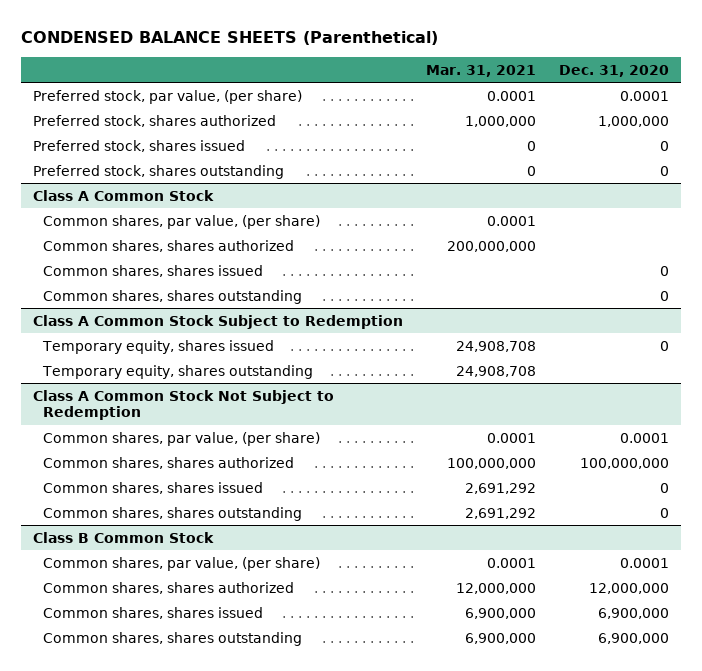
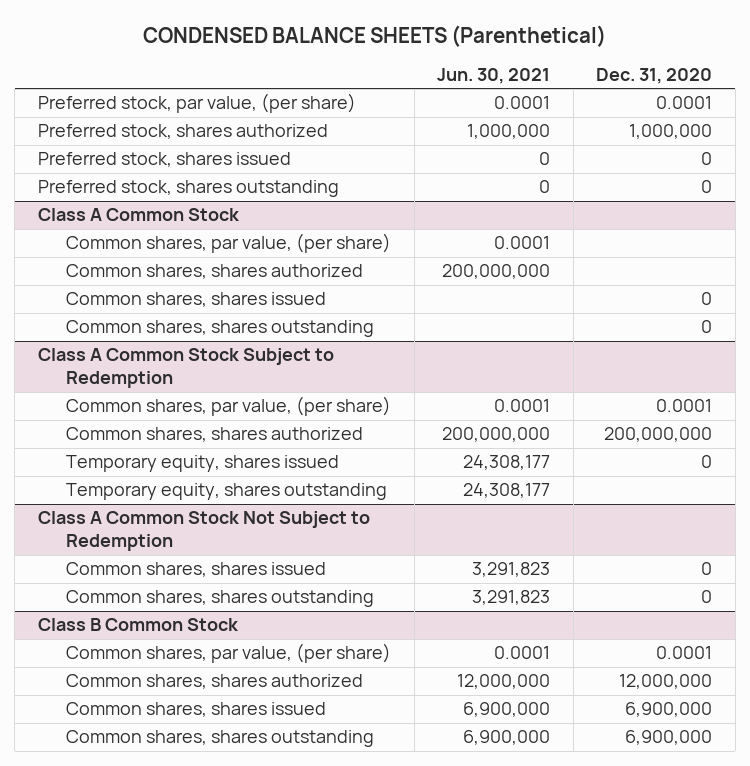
[425,64,536,77] Mar. 31, 2021 -> none
none -> [437,67,551,84] Jun. 30, 2021
none -> [66,396,392,417] Common shares, par value, (per share)
none -> [66,427,364,443] Common shares, shares authorized
[42,431,320,446] Common shares, par value, (per share) -> none
[42,456,294,469] Common shares, shares authorized -> none

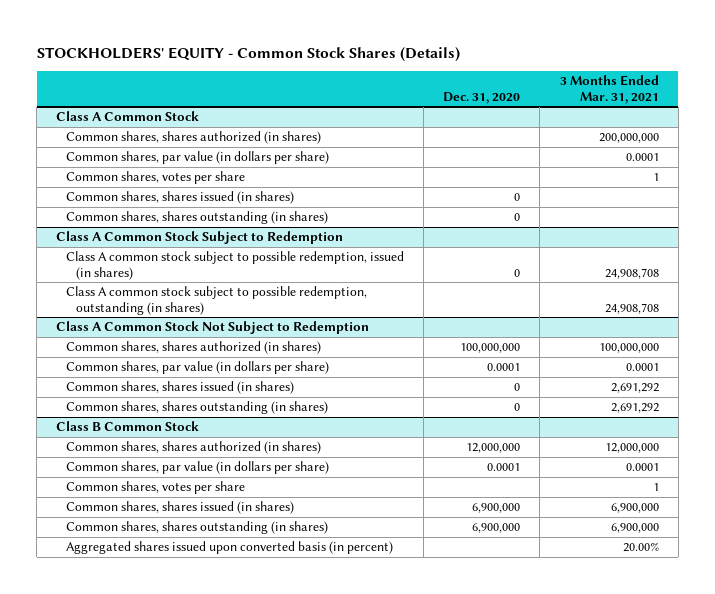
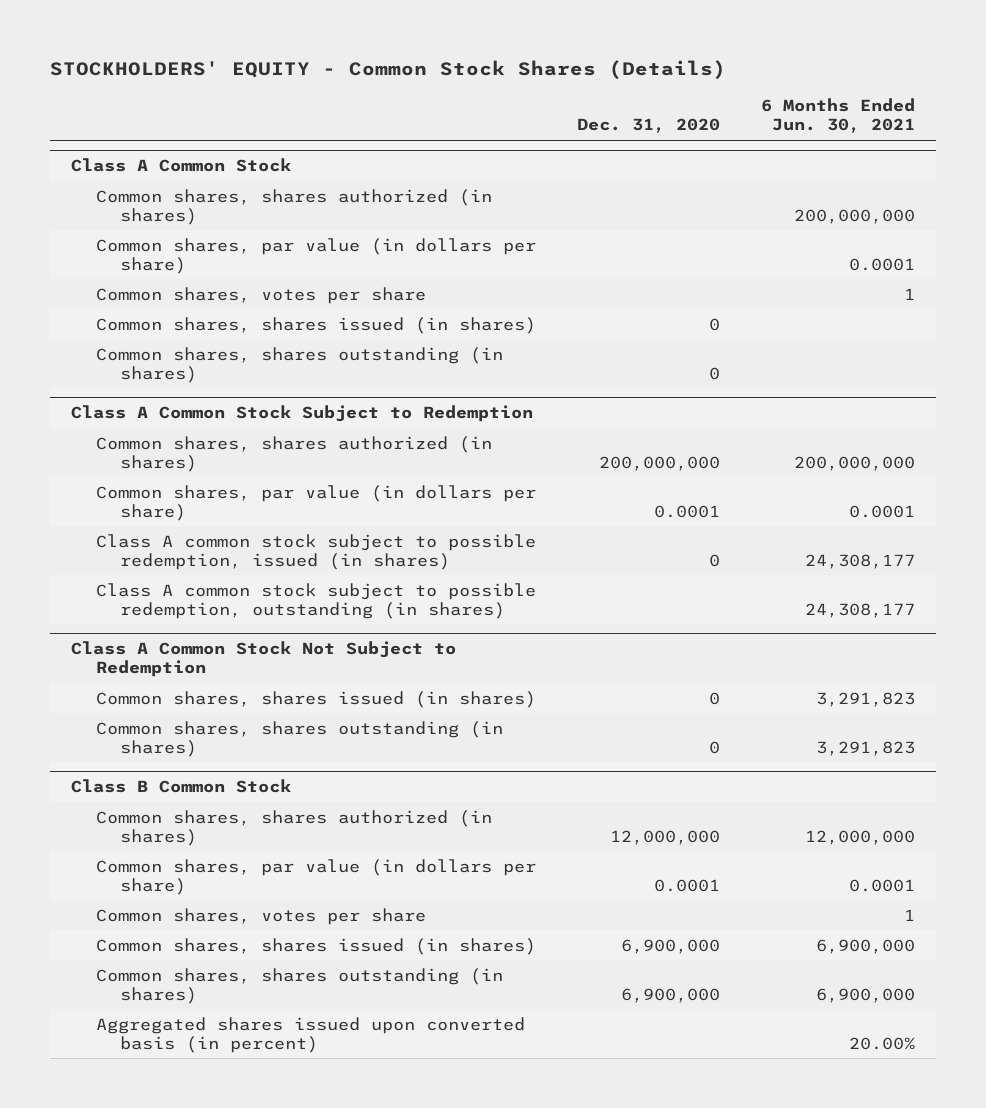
[559,74,659,104] 3 Months Ended Mar. 31, 2021 -> none
none -> [761,98,916,134] 6 Months Ended Jun. 30, 2021
none -> [95,435,492,472] Common shares, shares authorized (in shares)
none -> [95,484,536,521] Common shares, par value (in dollars per share)
[66,341,322,355] Common shares, shares authorized (in shares) -> none
[66,361,330,375] Common shares, par value (in dollars per share) -> none

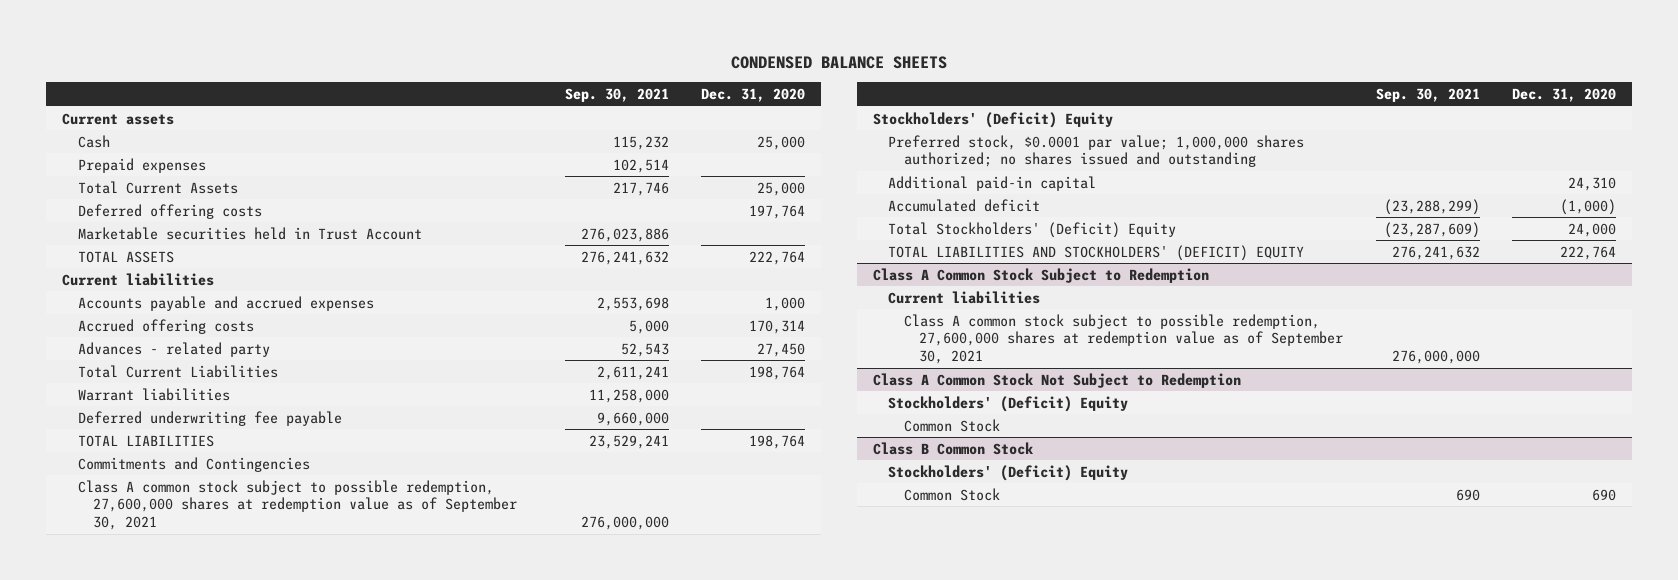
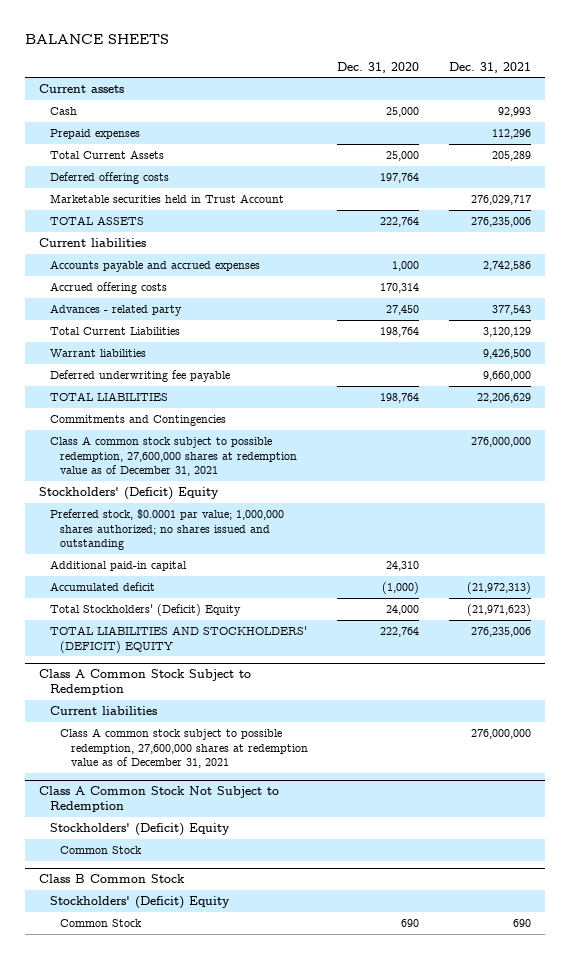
[730,56,947,70] CONDENSED BALANCE SHEETS -> [24,33,169,44] BALANCE SHEETS
[564,88,669,103] Sep. 30, 2021 -> none
none -> [448,61,531,73] Dec. 31, 2021
[77,479,518,531] Class A common stock subject to possible redemption, 27,600,000 shares at redemption value as of September 30, 2021 -> [49,435,298,477] Class A common stock subject to possible redemption, 27,600,000 shares at redemption value as of December 31, 2021
[903,313,1344,365] Class A common stock subject to possible redemption, 27,600,000 shares at redemption value as of September 30, 2021 -> [60,727,308,769] Class A common stock subject to possible redemption, 27,600,000 shares at redemption value as of December 31, 2021

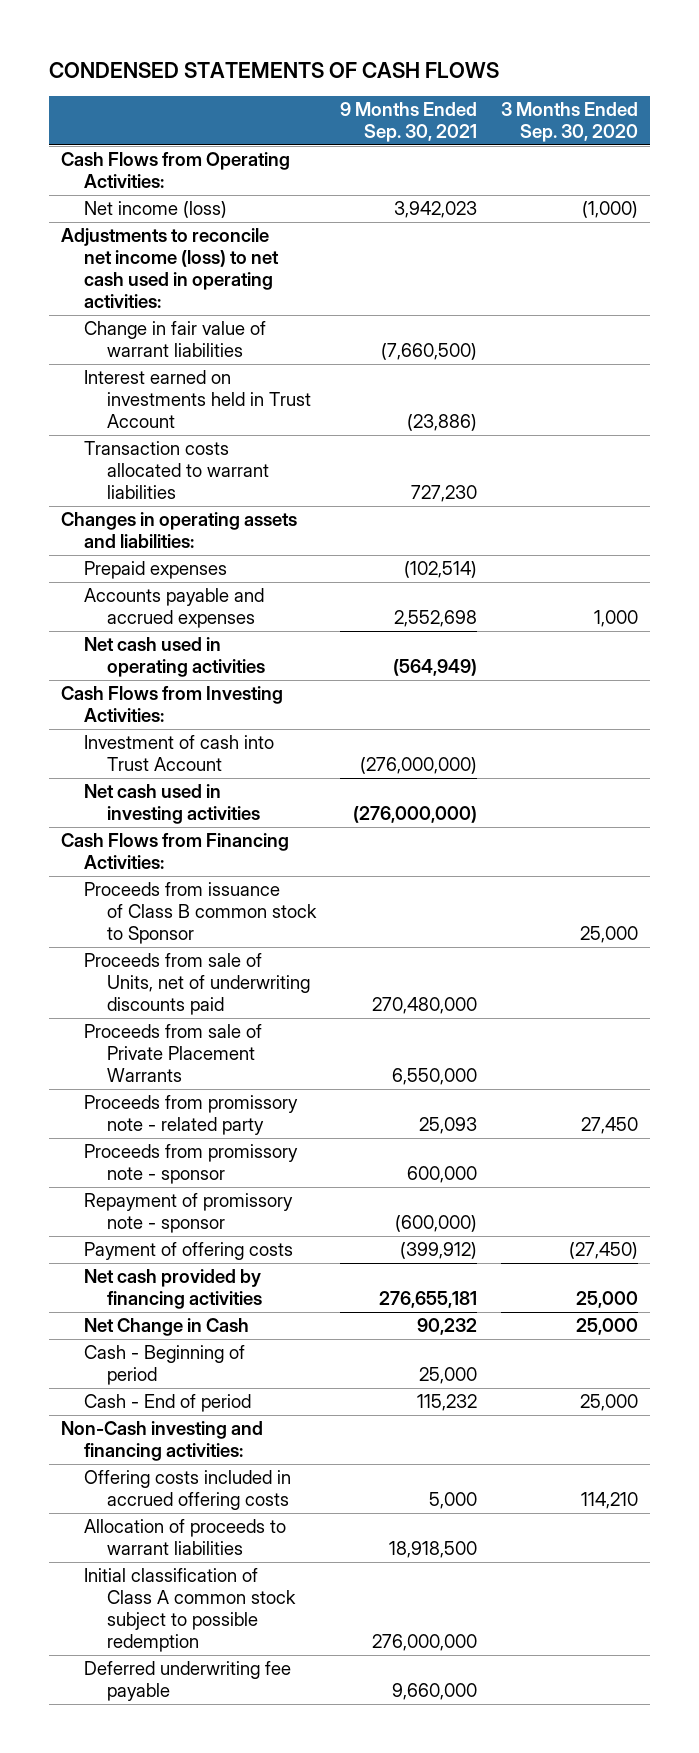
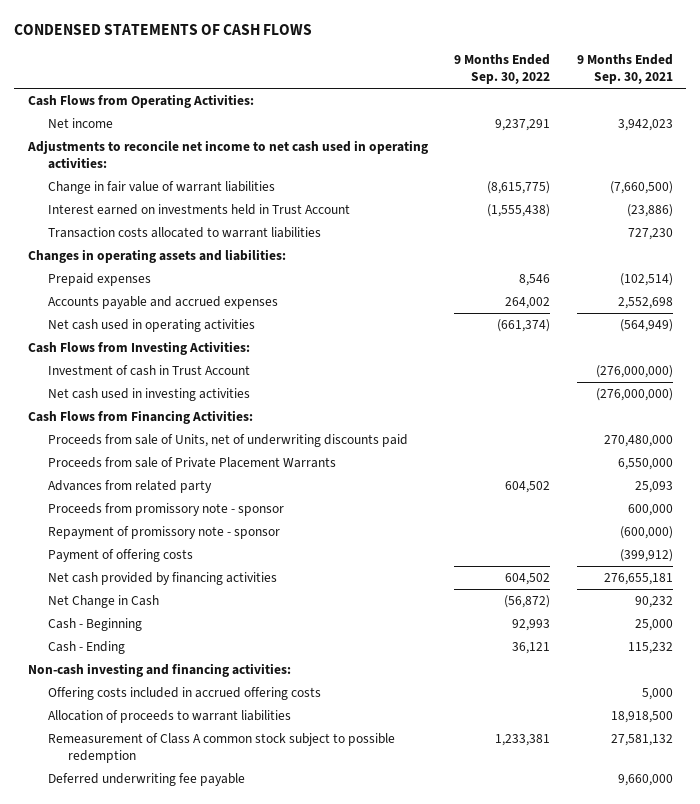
[500,101,638,142] 3 Months Ended Sep. 30, 2020 -> none
none -> [454,54,551,85] 9 Months Ended Sep. 30, 2022
[83,201,227,219] Net income (loss) -> [47,117,113,128] Net income
[61,228,279,309] Adjustments to reconcile net income (loss) to net cash used in operating activities: -> [26,139,428,169] Adjustments to reconcile net income to net cash used in operating activities:
[83,735,274,772] Investment of cash into Trust Account -> [47,364,250,376] Investment of cash in Trust Account
[83,882,317,945] Proceeds from issuance of Class B common stock to Sponsor -> none
[83,1095,298,1136] Proceeds from promissory note - related party -> [47,479,212,493] Advances from related party
[83,1345,245,1386] Cash - Beginning of period -> [47,617,142,631] Cash - Beginning
[83,1394,251,1413] Cash - End of period -> [47,640,125,654] Cash - Ending
[61,1421,264,1462] Non-Cash investing and financing activities: -> [27,662,291,677] Non-cash investing and financing activities:
[83,1568,296,1653] Initial classification of Class A common stock subject to possible redemption -> [47,732,395,763] Remeasurement of Class A common stock subject to possible redemption
[371,1634,477,1652] 276,000,000 -> [610,733,673,746] 27,581,132

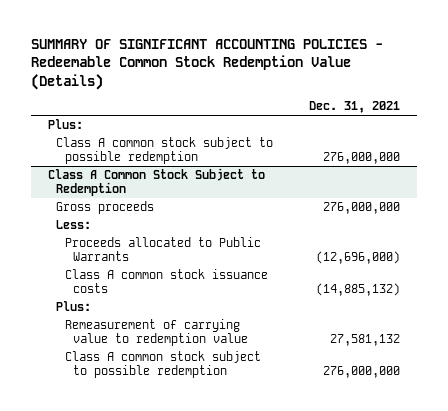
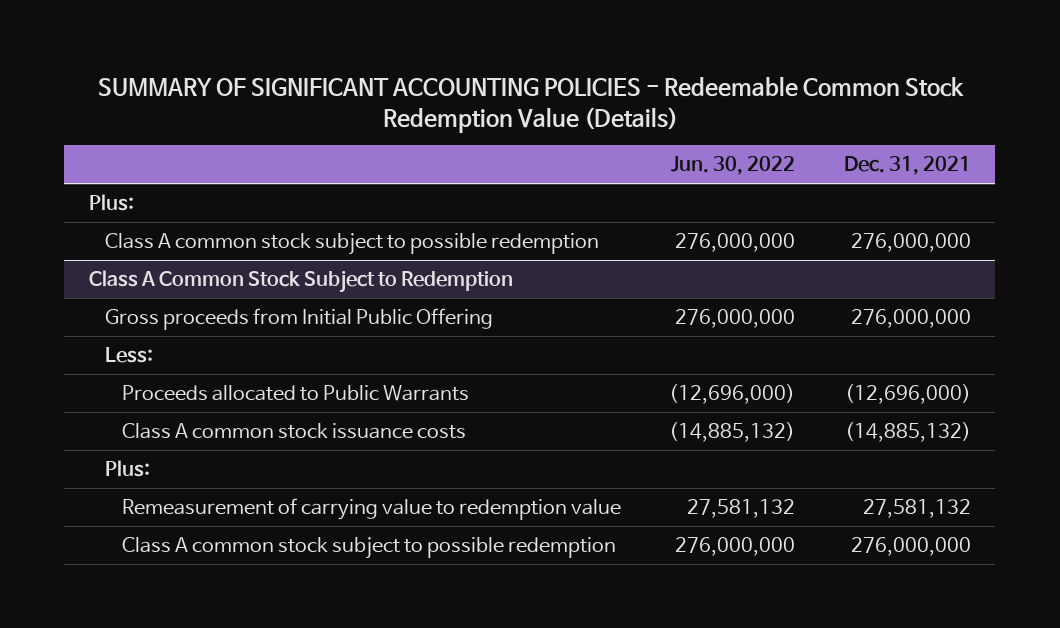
none -> [671,156,796,176] Jun. 30, 2022
[56,201,155,215] Gross proceeds -> [105,307,494,330] Gross proceeds from Initial Public Offering

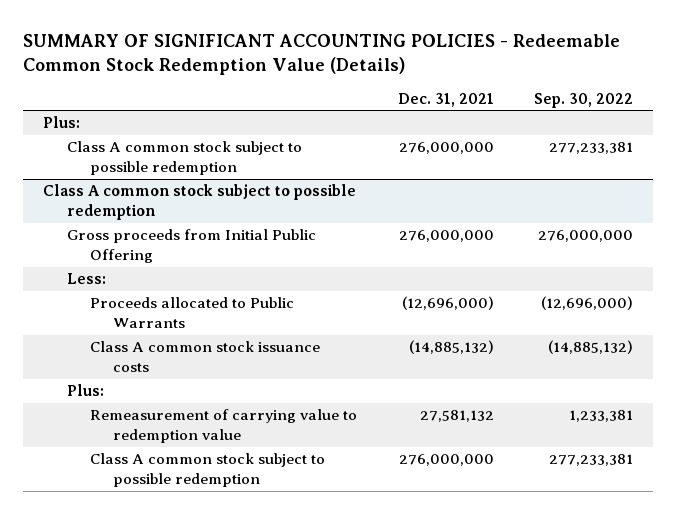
[671,156,796,176] Jun. 30, 2022 -> none
none -> [534,92,634,108] Sep. 30, 2022
[88,269,513,293] Class A Common Stock Subject to Redemption -> [43,184,357,221] Class A common stock subject to possible redemption

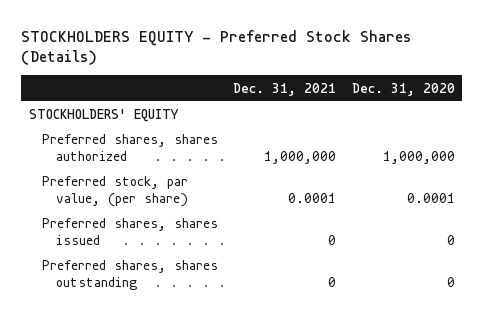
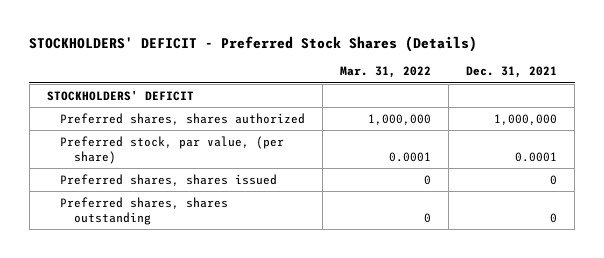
[20,29,411,66] STOCKHOLDERS EQUITY - Preferred Stock Shares (Details) -> [29,35,478,52] STOCKHOLDERS' DEFICIT - Preferred Stock Shares (Details)
[351,82,455,96] Dec. 31, 2020 -> none
none -> [340,66,432,79] Mar. 31, 2022
[28,109,179,123] STOCKHOLDERS' EQUITY -> [46,89,194,101] STOCKHOLDERS' DEFICIT

